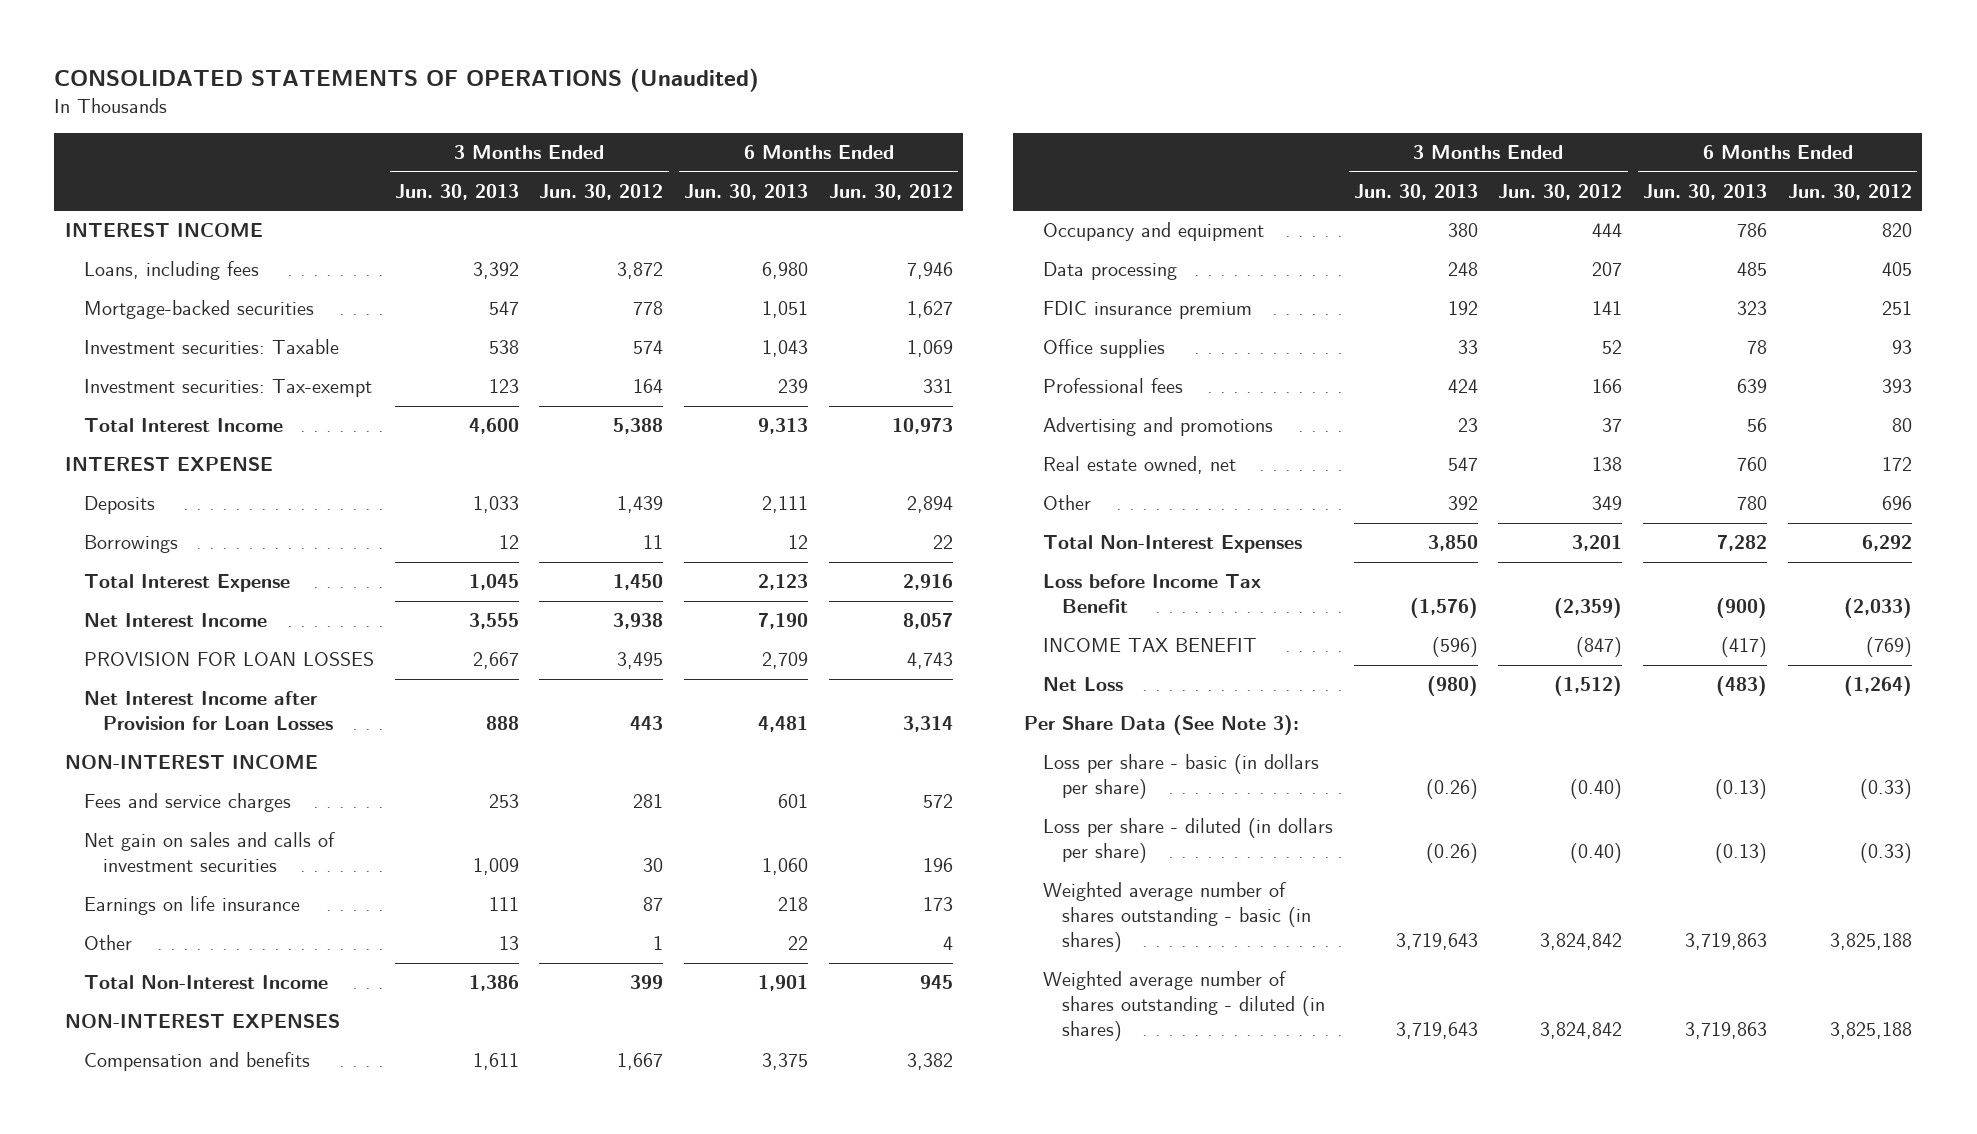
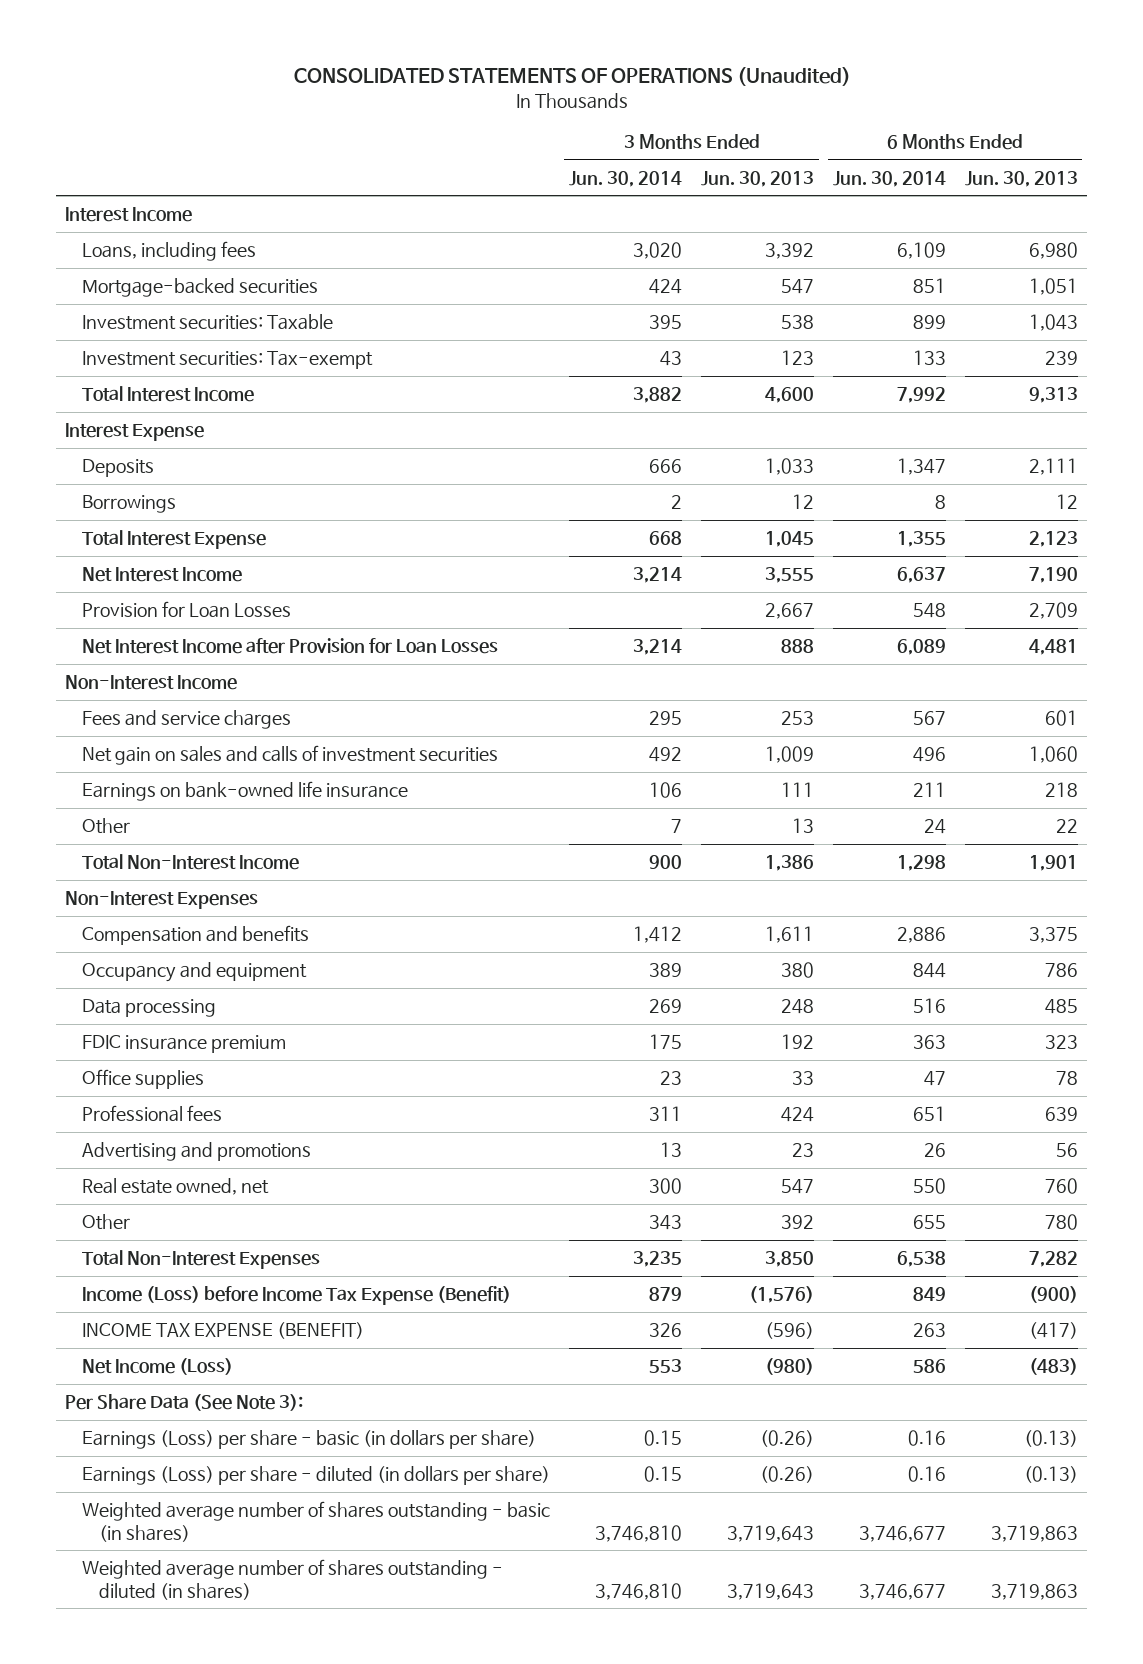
[539,184,664,201] Jun. 30, 2012 -> none
[828,184,953,201] Jun. 30, 2012 -> none
none -> [569,170,683,187] Jun. 30, 2014
none -> [832,170,946,187] Jun. 30, 2014
[64,223,263,238] INTEREST INCOME -> [65,207,193,223] Interest Income
[64,456,273,472] INTEREST EXPENSE -> [65,423,205,442] Interest Expense
[84,652,375,667] PROVISION FOR LOAN LOSSES -> [82,601,292,619] Provision for Loan Losses
[64,755,318,770] NON-INTEREST INCOME -> [65,675,238,691] Non-Interest Income
[84,896,301,916] Earnings on life insurance -> [82,781,409,802] Earnings on bank-owned life insurance
[64,1013,340,1029] NON-INTEREST EXPENSES -> [65,891,259,910] Non-Interest Expenses
[1043,574,1262,614] Loss before Income Tax Benefit -> [82,1286,512,1306] Income (Loss) before Income Tax Expense (Benefit)
[1043,638,1258,653] INCOME TAX BENEFIT -> [82,1322,365,1340] INCOME TAX EXPENSE (BENEFIT)
[1043,677,1124,692] Net Loss -> [82,1358,234,1376] Net Income (Loss)
[1043,754,1320,800] Loss per share - basic (in dollars per share) -> [82,1430,537,1450] Earnings (Loss) per share - basic (in dollars per share)
[1043,818,1334,864] Loss per share - diluted (in dollars per share) -> [82,1466,551,1486] Earnings (Loss) per share - diluted (in dollars per share)

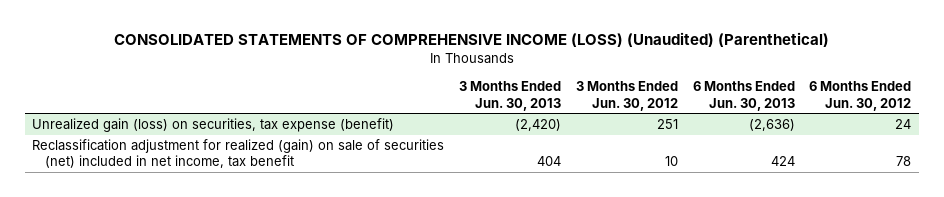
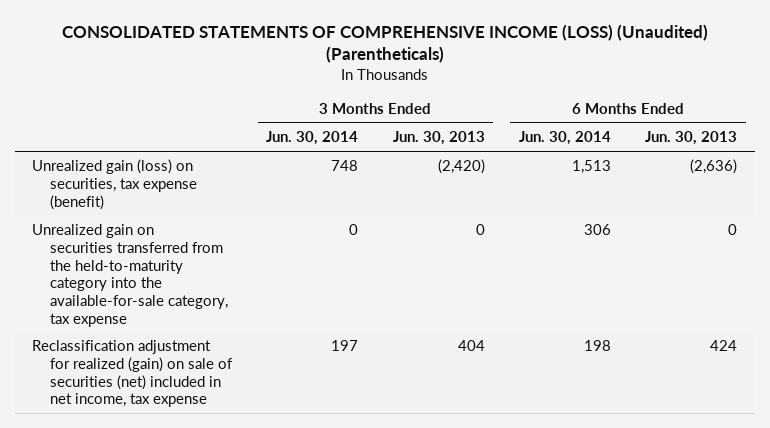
[113,32,829,48] CONSOLIDATED STATEMENTS OF COMPREHENSIVE INCOME (LOSS) (Unaudited) (Parenthetical) -> [61,23,708,64] CONSOLIDATED STATEMENTS OF COMPREHENSIVE INCOME (LOSS) (Unaudited) (Parentheticals)
[575,81,678,111] 3 Months Ended Jun. 30, 2012 -> none
[809,81,912,111] 6 Months Ended Jun. 30, 2012 -> none
none -> [266,131,359,146] Jun. 30, 2014
none -> [518,131,611,146] Jun. 30, 2014
none -> [32,224,228,327] Unrealized gain on securities transferred from the held-to-maturity category into the available-for-sale category, tax expense
[32,139,445,169] Reclassification adjustment for realized (gain) on sale of securities (net) included in net income, tax benefit -> [32,340,233,408] Reclassification adjustment for realized (gain) on sale of securities (net) included in net income, tax expense

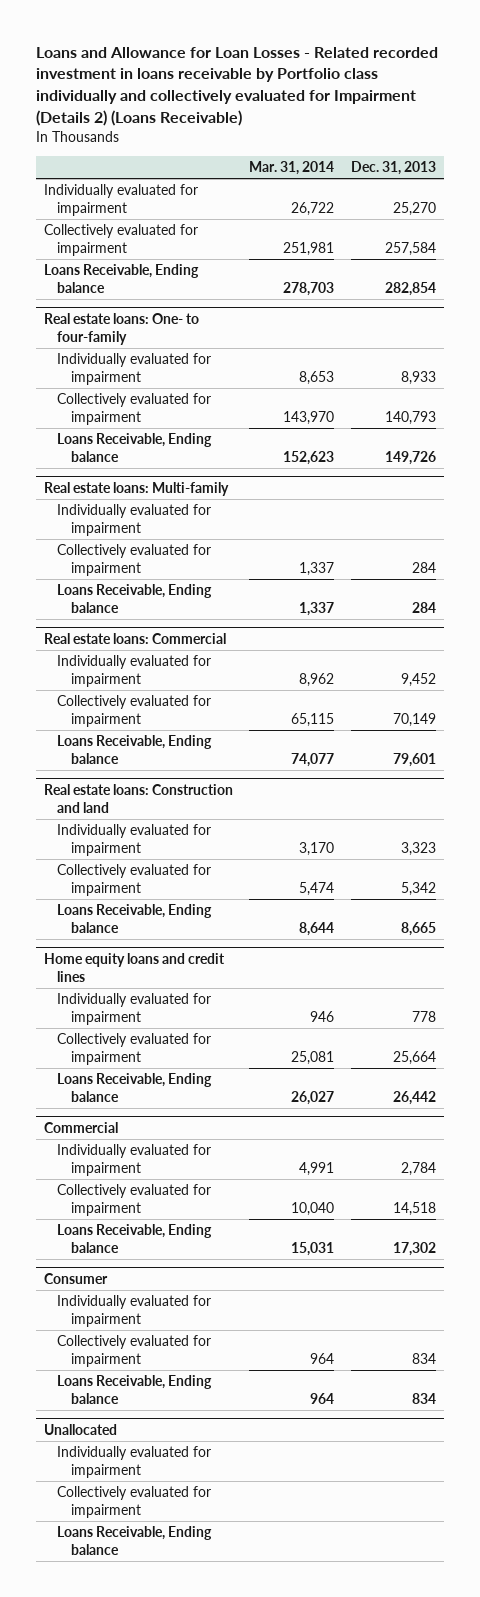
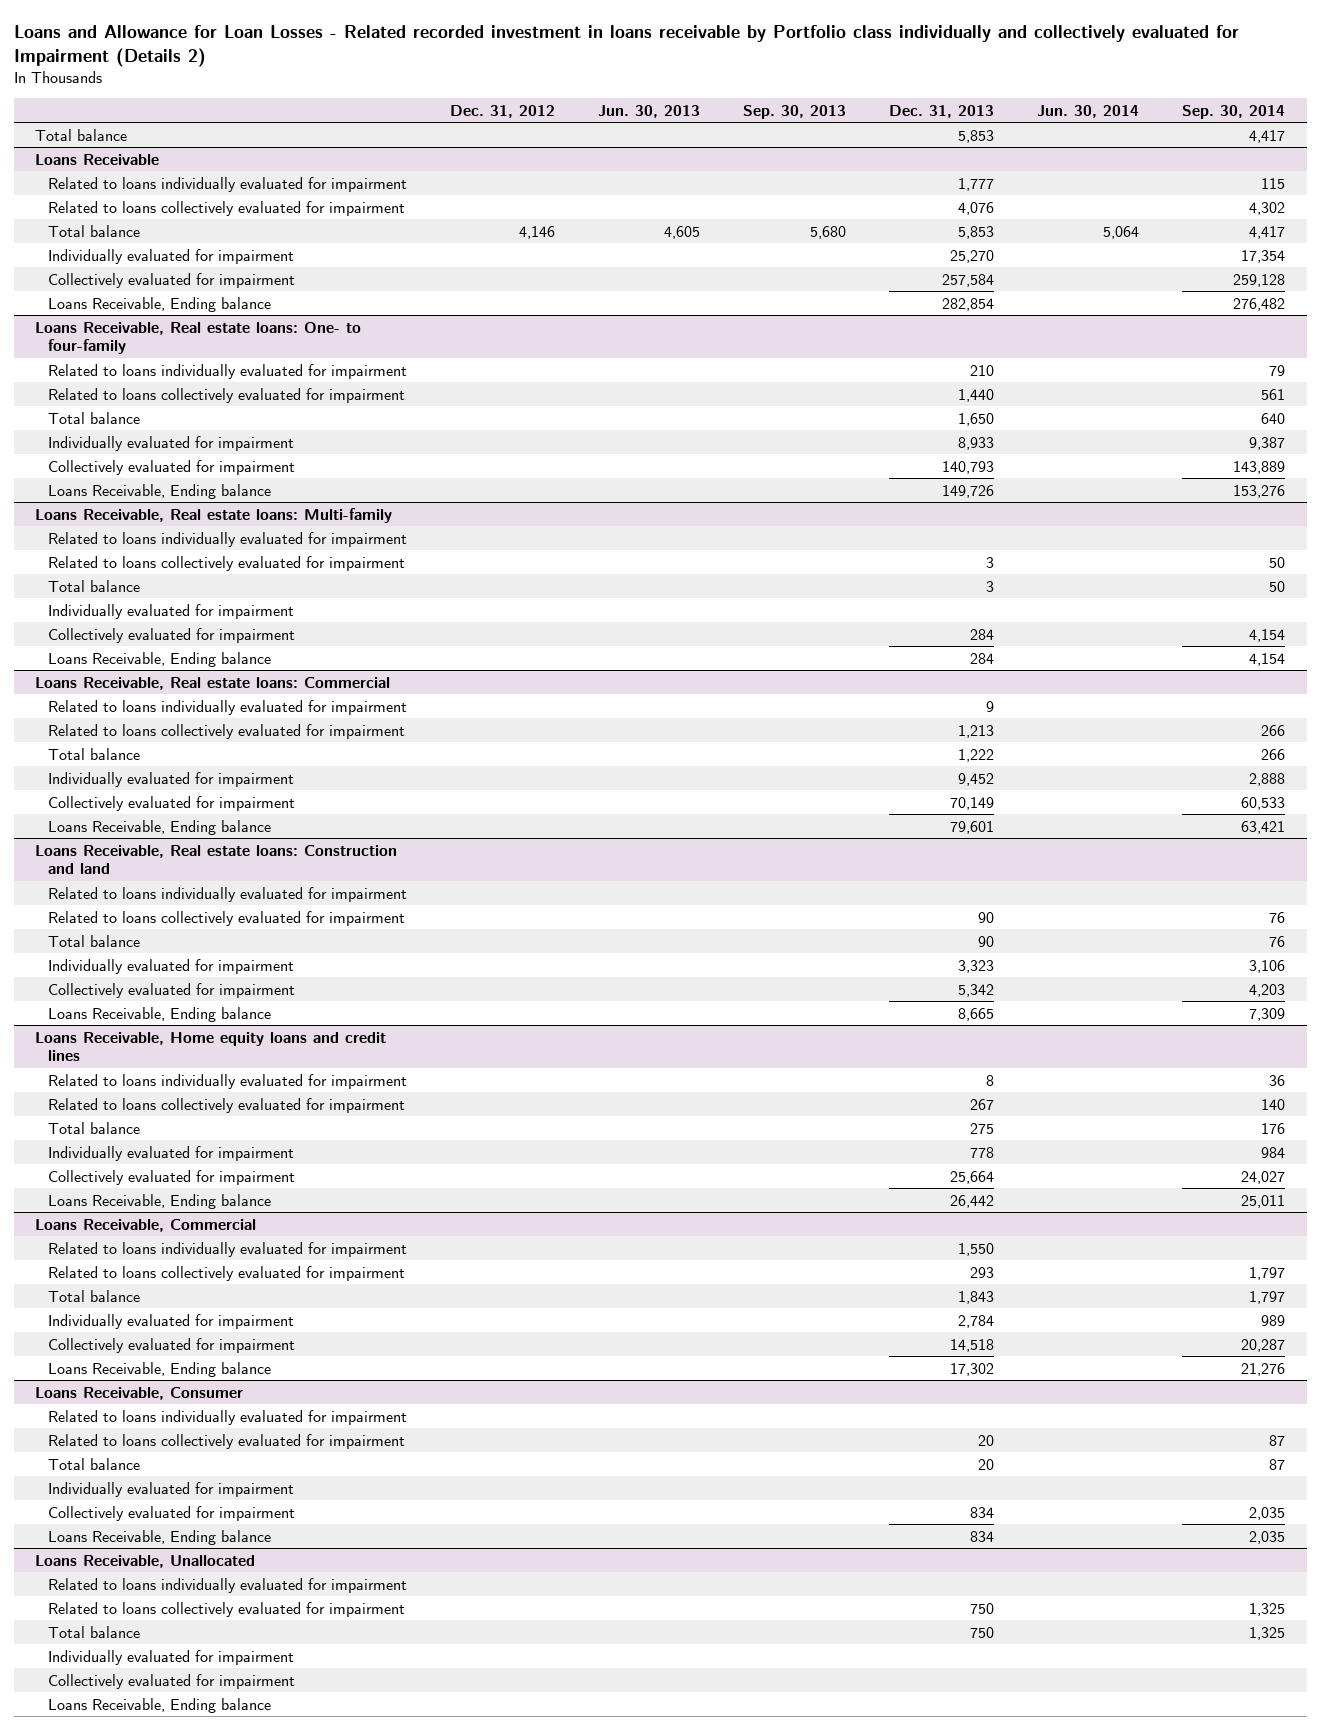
[35,46,438,126] Loans and Allowance for Loan Losses - Related recorded investment in loans receivable by Portfolio class individually and collectively evaluated for Impairment (Details 2) (Loans Receivable) -> [13,24,1239,67] Loans and Allowance for Loan Losses - Related recorded investment in loans receivable by Portfolio class individually and collectively evaluated for Impairment (Details 2)
[249,161,335,176] Mar. 31, 2014 -> none
none -> [450,104,556,118] Dec. 31, 2012
none -> [598,104,701,118] Jun. 30, 2013
none -> [743,104,847,119] Sep. 30, 2013
none -> [1037,104,1140,118] Jun. 30, 2014
none -> [1182,104,1286,119] Sep. 30, 2014
none -> [35,128,128,141] Total balance
none -> [35,153,160,165] Loans Receivable
none -> [48,176,408,192] Related to loans individually evaluated for impairment
none -> [48,200,406,216] Related to loans collectively evaluated for impairment
none -> [48,224,141,237] Total balance
[44,313,200,345] Real estate loans: One- to four-family -> [35,321,362,355] Loans Receivable, Real estate loans: One- to four-family
none -> [48,363,408,379] Related to loans individually evaluated for impairment
none -> [48,387,406,403] Related to loans collectively evaluated for impairment
none -> [48,411,141,424] Total balance
[44,482,230,497] Real estate loans: Multi-family -> [35,507,393,523] Loans Receivable, Real estate loans: Multi-family
none -> [48,531,408,547] Related to loans individually evaluated for impairment
none -> [48,555,406,571] Related to loans collectively evaluated for impairment
none -> [48,579,141,592] Total balance
[44,633,227,645] Real estate loans: Commercial -> [35,676,391,690] Loans Receivable, Real estate loans: Commercial
none -> [48,699,408,715] Related to loans individually evaluated for impairment
none -> [48,723,406,739] Related to loans collectively evaluated for impairment
none -> [48,747,141,760] Total balance
[44,784,234,813] Real estate loans: Construction and land -> [35,844,398,875] Loans Receivable, Real estate loans: Construction and land
none -> [48,886,408,902] Related to loans individually evaluated for impairment
none -> [48,910,406,926] Related to loans collectively evaluated for impairment
none -> [48,934,141,947] Total balance
[44,953,226,982] Home equity loans and credit lines -> [35,1031,387,1062] Loans Receivable, Home equity loans and credit lines
none -> [48,1073,408,1089] Related to loans individually evaluated for impairment
none -> [48,1097,406,1113] Related to loans collectively evaluated for impairment
none -> [48,1121,141,1134] Total balance
[44,1122,119,1134] Commercial -> none
none -> [35,1218,257,1232] Loans Receivable, Commercial
none -> [48,1241,408,1257] Related to loans individually evaluated for impairment
none -> [48,1265,406,1281] Related to loans collectively evaluated for impairment
none -> [48,1289,141,1302] Total balance
[44,1273,109,1285] Consumer -> none
none -> [35,1386,244,1400] Loans Receivable, Consumer
none -> [48,1409,408,1425] Related to loans individually evaluated for impairment
none -> [48,1433,406,1449] Related to loans collectively evaluated for impairment
none -> [48,1457,141,1470] Total balance
[44,1424,118,1436] Unallocated -> none
none -> [35,1554,256,1568] Loans Receivable, Unallocated
none -> [48,1577,408,1593] Related to loans individually evaluated for impairment
none -> [48,1601,406,1617] Related to loans collectively evaluated for impairment
none -> [48,1625,141,1638] Total balance

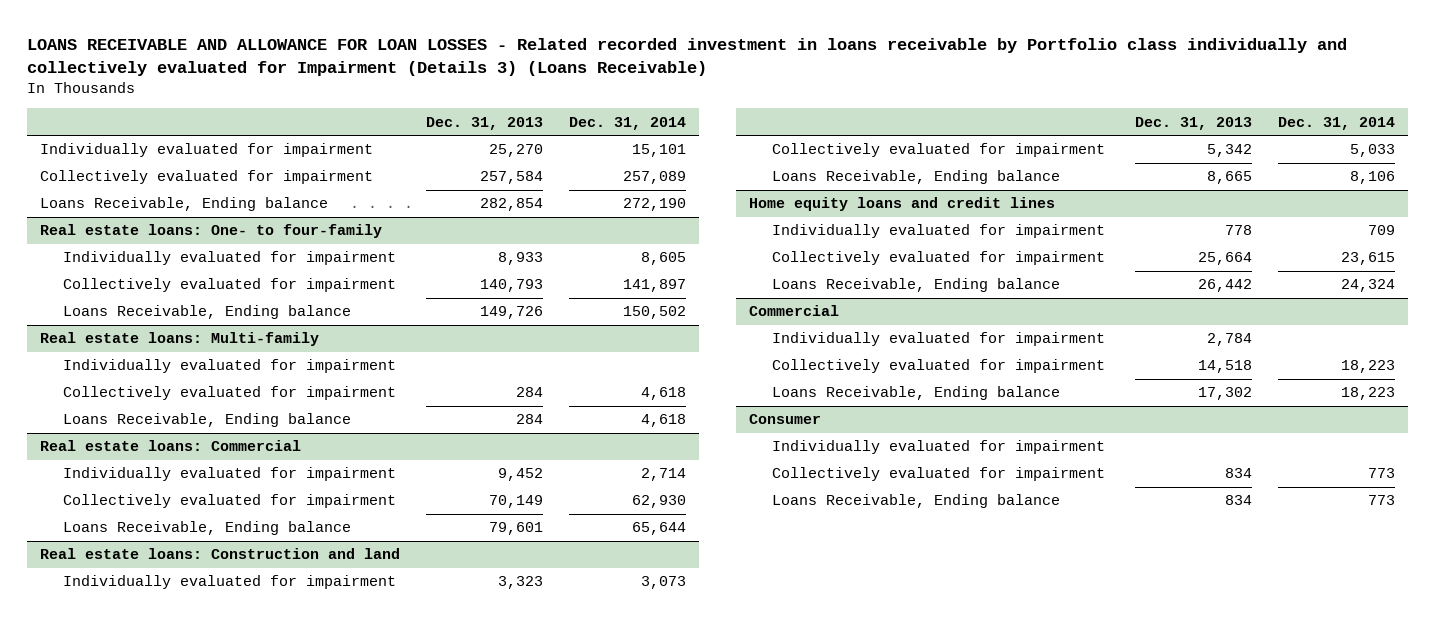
[13,24,1239,67] Loans and Allowance for Loan Losses - Related recorded investment in loans receivable by Portfolio class individually and collectively evaluated for Impairment (Details 2) -> [26,38,1347,77] LOANS RECEIVABLE AND ALLOWANCE FOR LOAN LOSSES - Related recorded investment in loans receivable by Portfolio class individually and collectively evaluated for Impairment (Details 3) (Loans Receivable)
[450,104,556,118] Dec. 31, 2012 -> none
[598,104,701,118] Jun. 30, 2013 -> none
[743,104,847,119] Sep. 30, 2013 -> none
[1037,104,1140,118] Jun. 30, 2014 -> none
[1182,104,1286,119] Sep. 30, 2014 -> none
none -> [568,116,686,130] Dec. 31, 2014
[35,128,128,141] Total balance -> none
[35,153,160,165] Loans Receivable -> none
[48,176,408,192] Related to loans individually evaluated for impairment -> none
[48,200,406,216] Related to loans collectively evaluated for impairment -> none
[48,224,141,237] Total balance -> none
[48,363,408,379] Related to loans individually evaluated for impairment -> none
[48,387,406,403] Related to loans collectively evaluated for impairment -> none
[48,411,141,424] Total balance -> none
[35,321,362,355] Loans Receivable, Real estate loans: One- to four-family -> [39,224,382,239] Real estate loans: One- to four-family
[48,531,408,547] Related to loans individually evaluated for impairment -> none
[48,555,406,571] Related to loans collectively evaluated for impairment -> none
[48,579,141,592] Total balance -> none
[35,507,393,523] Loans Receivable, Real estate loans: Multi-family -> [39,332,319,347] Real estate loans: Multi-family
[48,699,408,715] Related to loans individually evaluated for impairment -> none
[48,723,406,739] Related to loans collectively evaluated for impairment -> none
[48,747,141,760] Total balance -> none
[35,676,391,690] Loans Receivable, Real estate loans: Commercial -> [39,440,301,452] Real estate loans: Commercial
[48,886,408,902] Related to loans individually evaluated for impairment -> none
[48,910,406,926] Related to loans collectively evaluated for impairment -> none
[48,934,141,947] Total balance -> none
[35,844,398,875] Loans Receivable, Real estate loans: Construction and land -> [39,548,400,560] Real estate loans: Construction and land
[48,1073,408,1089] Related to loans individually evaluated for impairment -> none
[48,1097,406,1113] Related to loans collectively evaluated for impairment -> none
[48,1121,141,1134] Total balance -> none
[35,1031,387,1062] Loans Receivable, Home equity loans and credit lines -> [749,197,1056,212] Home equity loans and credit lines
[35,1218,257,1232] Loans Receivable, Commercial -> none
[48,1241,408,1257] Related to loans individually evaluated for impairment -> none
[48,1265,406,1281] Related to loans collectively evaluated for impairment -> none
[48,1289,141,1302] Total balance -> none
none -> [749,305,840,317] Commercial
[35,1386,244,1400] Loans Receivable, Consumer -> none
[48,1409,408,1425] Related to loans individually evaluated for impairment -> none
[48,1433,406,1449] Related to loans collectively evaluated for impairment -> none
[48,1457,141,1470] Total balance -> none
none -> [749,414,822,425] Consumer
[35,1554,256,1568] Loans Receivable, Unallocated -> none
[48,1577,408,1593] Related to loans individually evaluated for impairment -> none
[48,1601,406,1617] Related to loans collectively evaluated for impairment -> none
[48,1625,141,1638] Total balance -> none
[48,1649,295,1665] Individually evaluated for impairment -> none
[48,1673,296,1689] Collectively evaluated for impairment -> none
[48,1697,272,1713] Loans Receivable, Ending balance -> none

